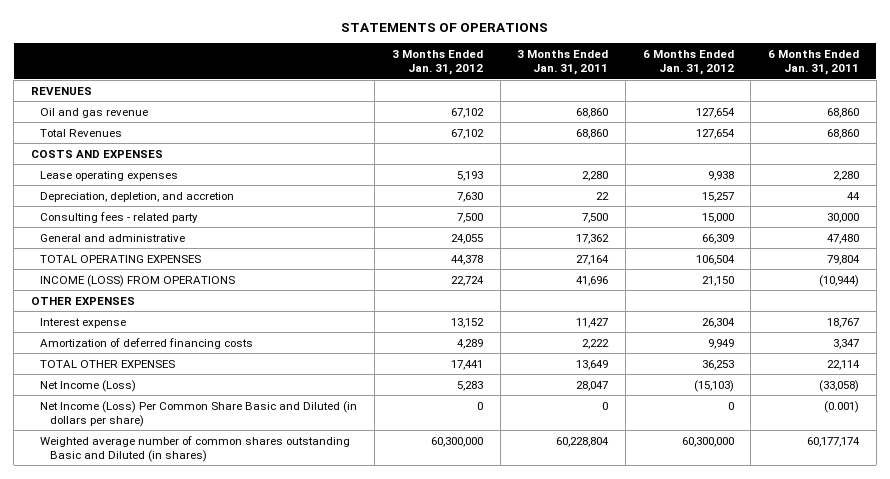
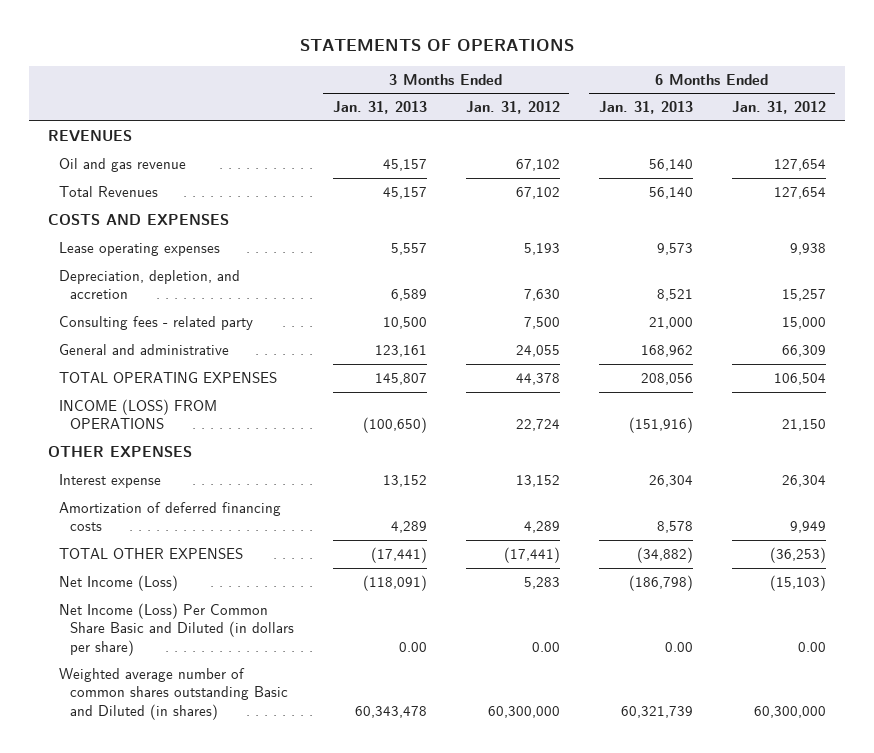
[517,50,609,76] 3 Months Ended Jan. 31, 2011 -> none
[767,50,859,76] 6 Months Ended Jan. 31, 2011 -> none
none -> [332,101,427,115] Jan. 31, 2013
none -> [598,101,693,115] Jan. 31, 2013
[450,359,483,370] 17,441 -> [503,546,560,563] (17,441)
[701,359,734,370] 36,253 -> [769,546,826,563] (36,253)
[476,401,483,410] 0 -> [531,641,560,652] 0.00
[727,401,734,410] 0 -> [797,641,826,652] 0.00

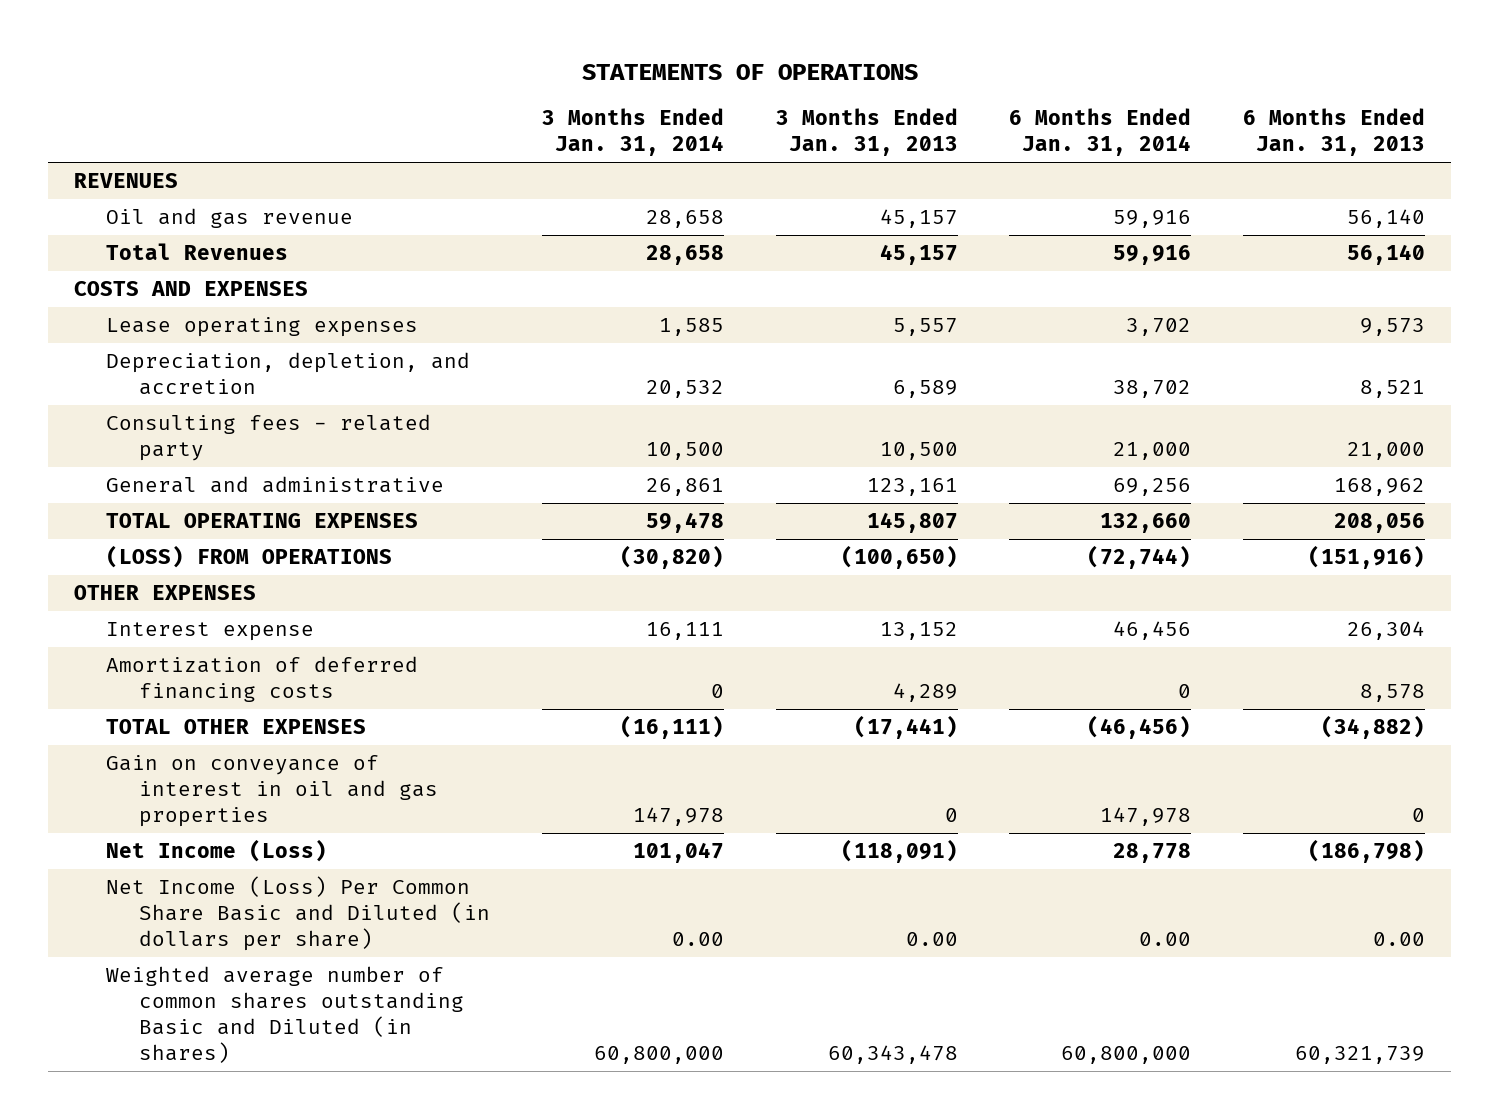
[465,101,560,115] Jan. 31, 2012 -> none
[731,101,826,115] Jan. 31, 2012 -> none
none -> [541,108,724,157] 3 Months Ended Jan. 31, 2014
none -> [1009,108,1192,157] 6 Months Ended Jan. 31, 2014
[59,398,218,430] INCOME (LOSS) FROM OPERATIONS -> [106,545,393,569] (LOSS) FROM OPERATIONS
none -> [106,755,438,827] Gain on conveyance of interest in oil and gas properties

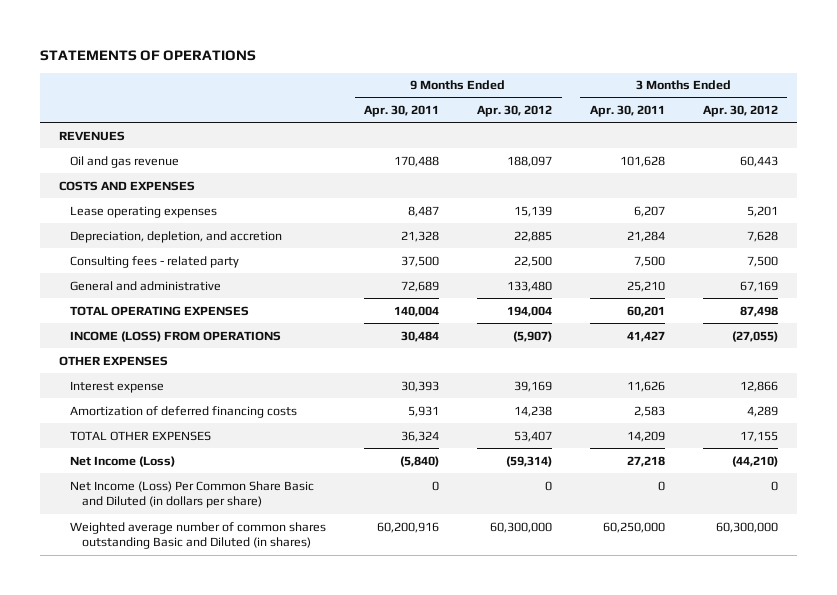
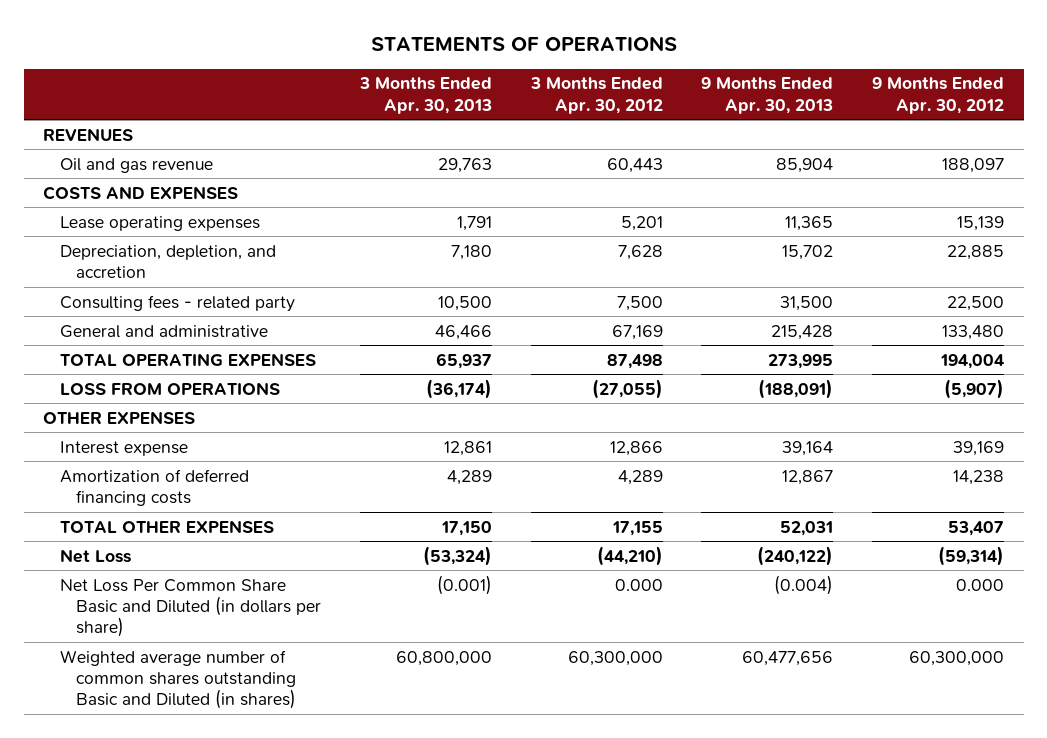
[364,105,440,118] Apr. 30, 2011 -> none
[589,105,665,118] Apr. 30, 2011 -> none
none -> [358,77,492,114] 3 Months Ended Apr. 30, 2013
none -> [701,77,834,114] 9 Months Ended Apr. 30, 2013
[70,330,282,342] INCOME (LOSS) FROM OPERATIONS -> [59,381,280,395] LOSS FROM OPERATIONS
[70,455,176,467] Net Income (Loss) -> [59,548,131,563] Net Loss
[70,480,315,509] Net Income (Loss) Per Common Share Basic and Diluted (in dollars per share) -> [59,578,322,638] Net Loss Per Common Share Basic and Diluted (in dollars per share)
[545,480,553,491] 0 -> [956,578,1005,591] 0.000
[770,480,778,491] 0 -> [614,578,663,591] 0.000

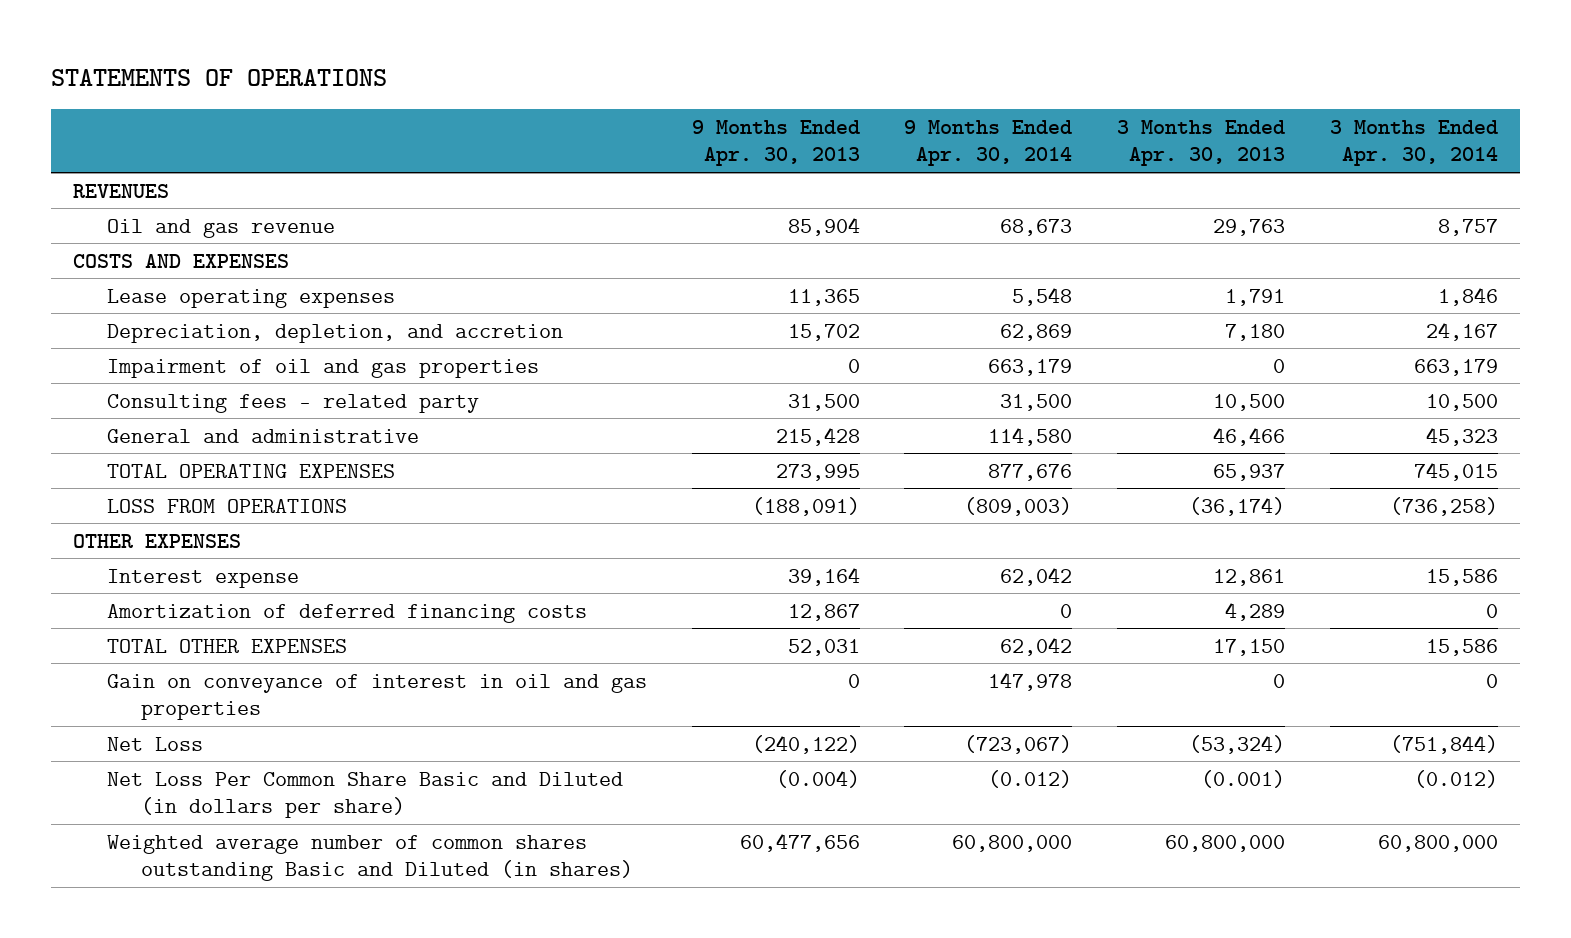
[529,77,663,114] 3 Months Ended Apr. 30, 2012 -> none
[872,77,1005,114] 9 Months Ended Apr. 30, 2012 -> none
none -> [904,119,1073,167] 9 Months Ended Apr. 30, 2014
none -> [1329,119,1498,167] 3 Months Ended Apr. 30, 2014
none -> [106,358,539,378] Impairment of oil and gas properties
none -> [106,673,647,721] Gain on conveyance of interest in oil and gas properties

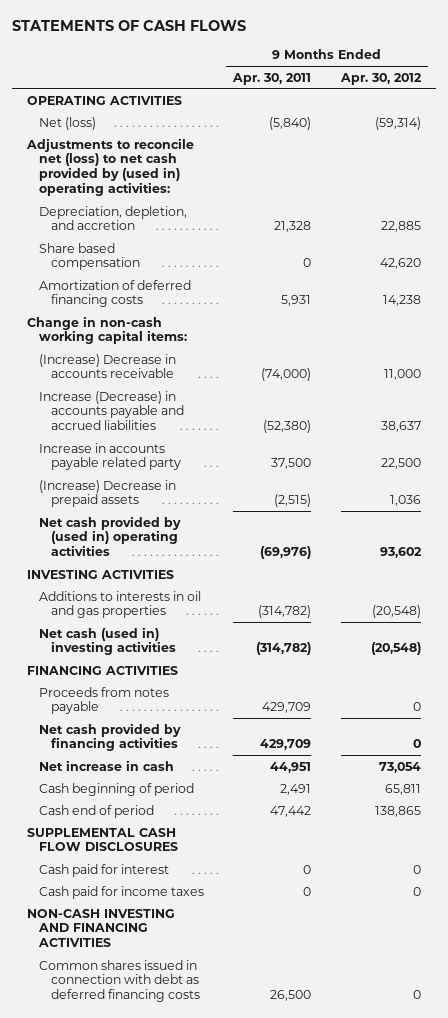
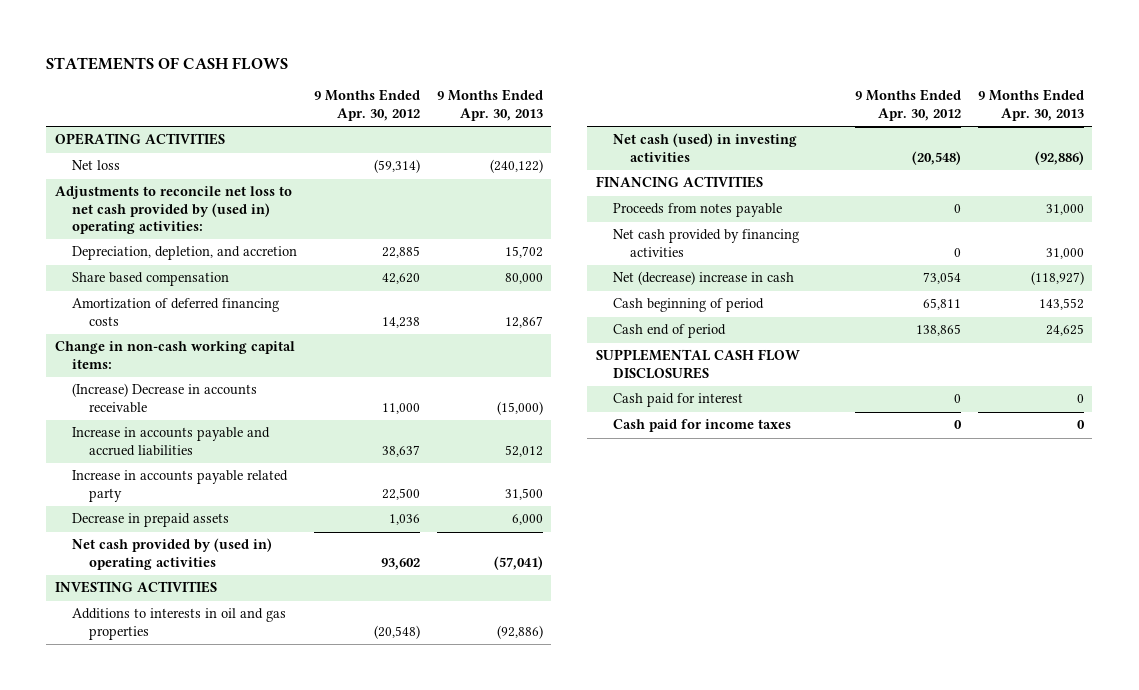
[232,72,312,85] Apr. 30, 2011 -> none
none -> [436,89,543,121] 9 Months Ended Apr. 30, 2013
[38,116,96,130] Net (loss) -> [71,160,120,171] Net loss
[25,137,194,197] Adjustments to reconcile net (loss) to net cash provided by (used in) operating activities: -> [54,186,292,235] Adjustments to reconcile net loss to net cash provided by (used in) operating activities:
[38,390,185,431] Increase (Decrease) in accounts payable and accrued liabilities -> [71,427,270,456] Increase in accounts payable and accrued liabilities
[38,479,176,508] (Increase) Decrease in prepaid assets -> [71,513,229,528] Decrease in prepaid assets
[38,626,177,656] Net cash (used in) investing activities -> [612,133,797,162] Net cash (used) in investing activities
[38,759,174,771] Net increase in cash -> [612,271,794,286] Net (decrease) increase in cash
[26,908,175,948] NON-CASH INVESTING AND FINANCING ACTIVITIES -> none
[38,959,201,1003] Common shares issued in connection with debt as deferred financing costs -> none

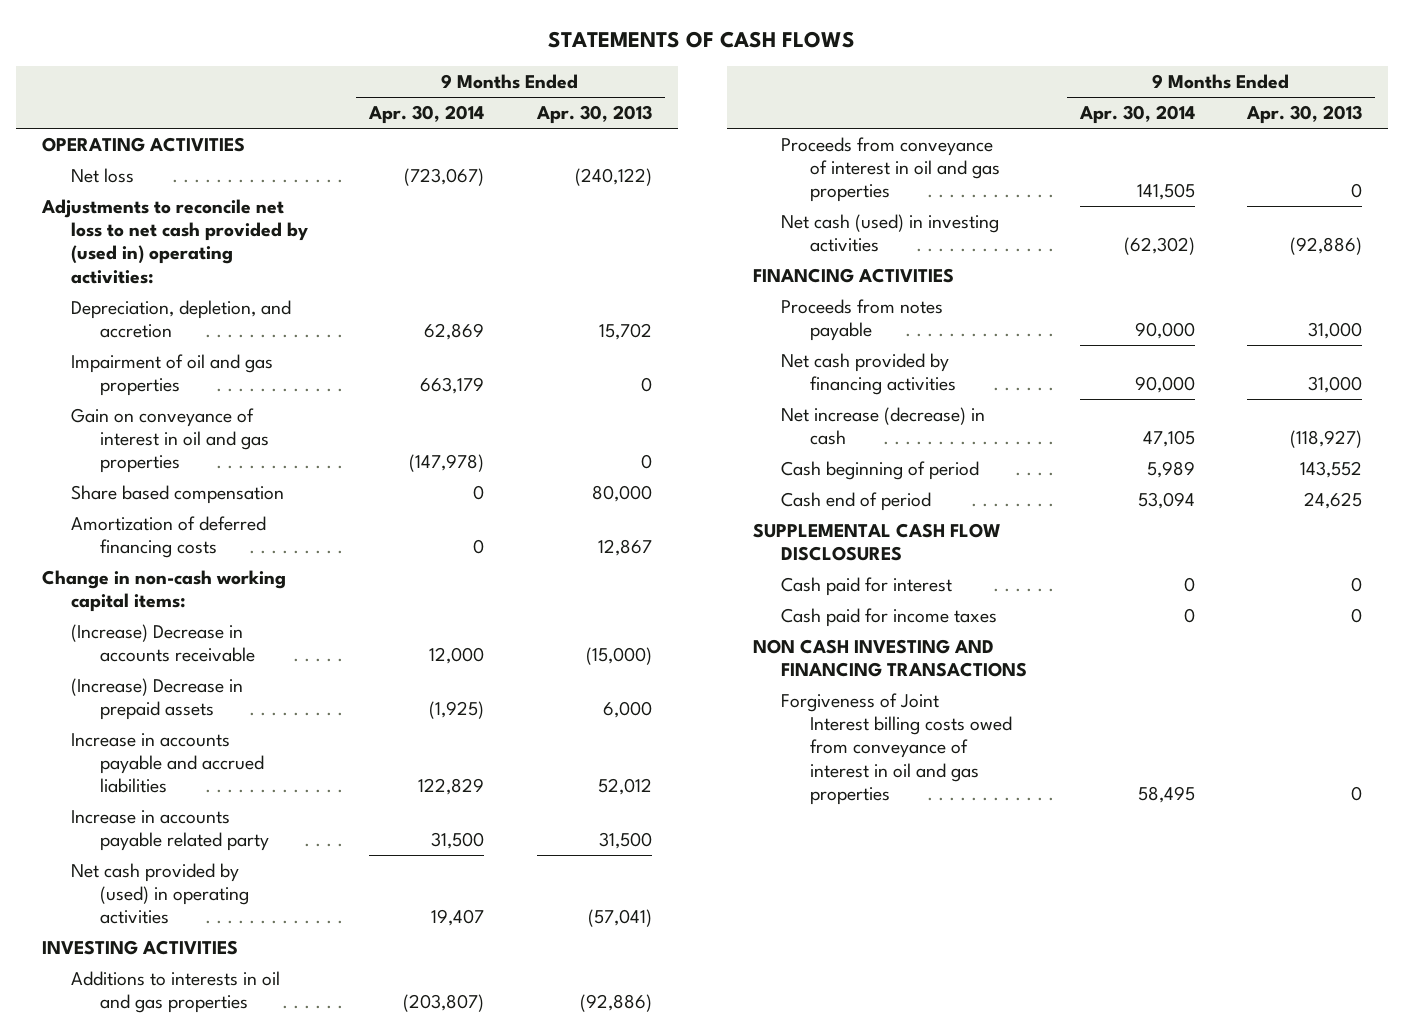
[313,89,420,121] 9 Months Ended Apr. 30, 2012 -> none
none -> [368,105,485,125] Apr. 30, 2014
none -> [71,353,274,397] Impairment of oil and gas properties
none -> [71,407,269,474] Gain on conveyance of interest in oil and gas properties
none -> [71,677,244,721] (Increase) Decrease in prepaid assets
[71,513,229,528] Decrease in prepaid assets -> none
[71,538,272,570] Net cash provided by (used in) operating activities -> [71,862,249,925] Net cash provided by (used) in operating activities
none -> [781,136,1001,203] Proceeds from conveyance of interest in oil and gas properties
[612,271,794,286] Net (decrease) increase in cash -> [781,406,986,446] Net increase (decrease) in cash
none -> [752,638,1028,678] NON CASH INVESTING AND FINANCING TRANSACTIONS
none -> [781,692,1013,805] Forgiveness of Joint Interest billing costs owed from conveyance of interest in oil and gas properties

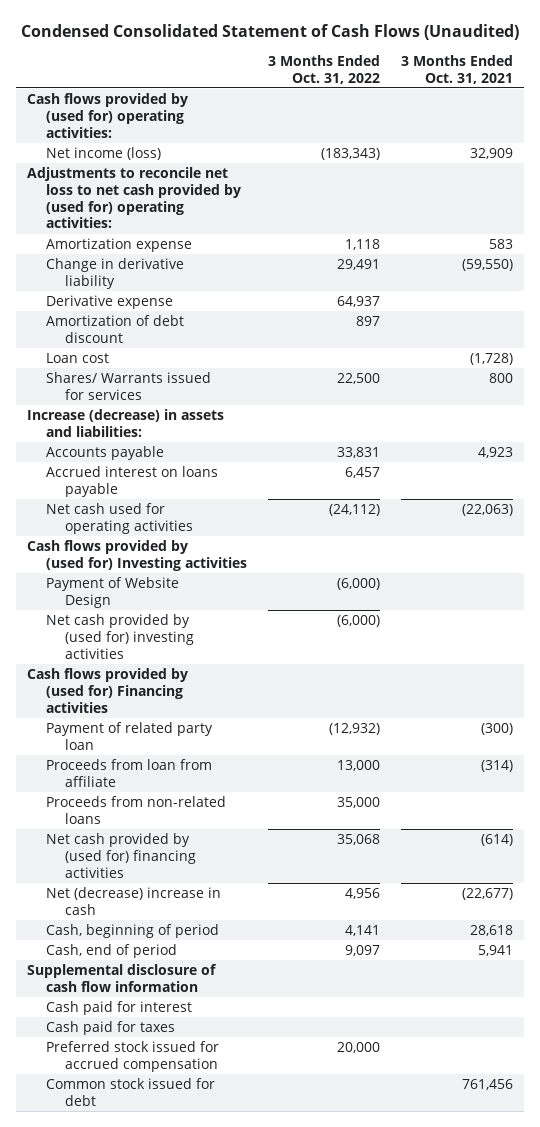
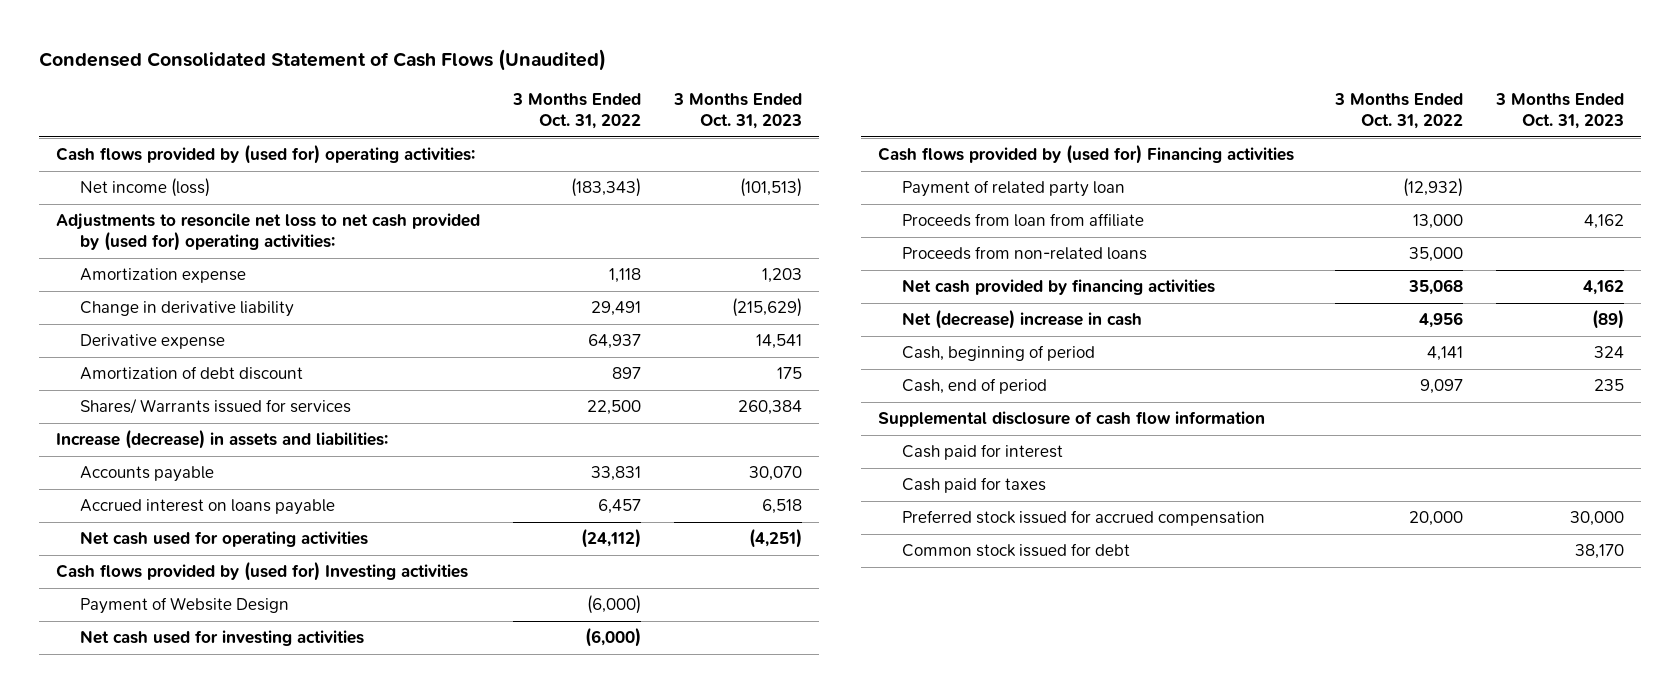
[401,54,514,84] 3 Months Ended Oct. 31, 2021 -> none
none -> [673,93,803,129] 3 Months Ended Oct. 31, 2023
[26,166,241,229] Adjustments to reconcile net loss to net cash provided by (used for) operating activities: -> [56,213,481,251] Adjustments to resoncile net loss to net cash provided by (used for) operating activities:
[45,352,109,363] Loan cost -> none
[45,613,194,659] Net cash provided by (used for) investing activities -> [80,630,365,647] Net cash used for investing activities
[45,832,196,878] Net cash provided by (used for) financing activities -> [902,279,1216,296] Net cash provided by financing activities

